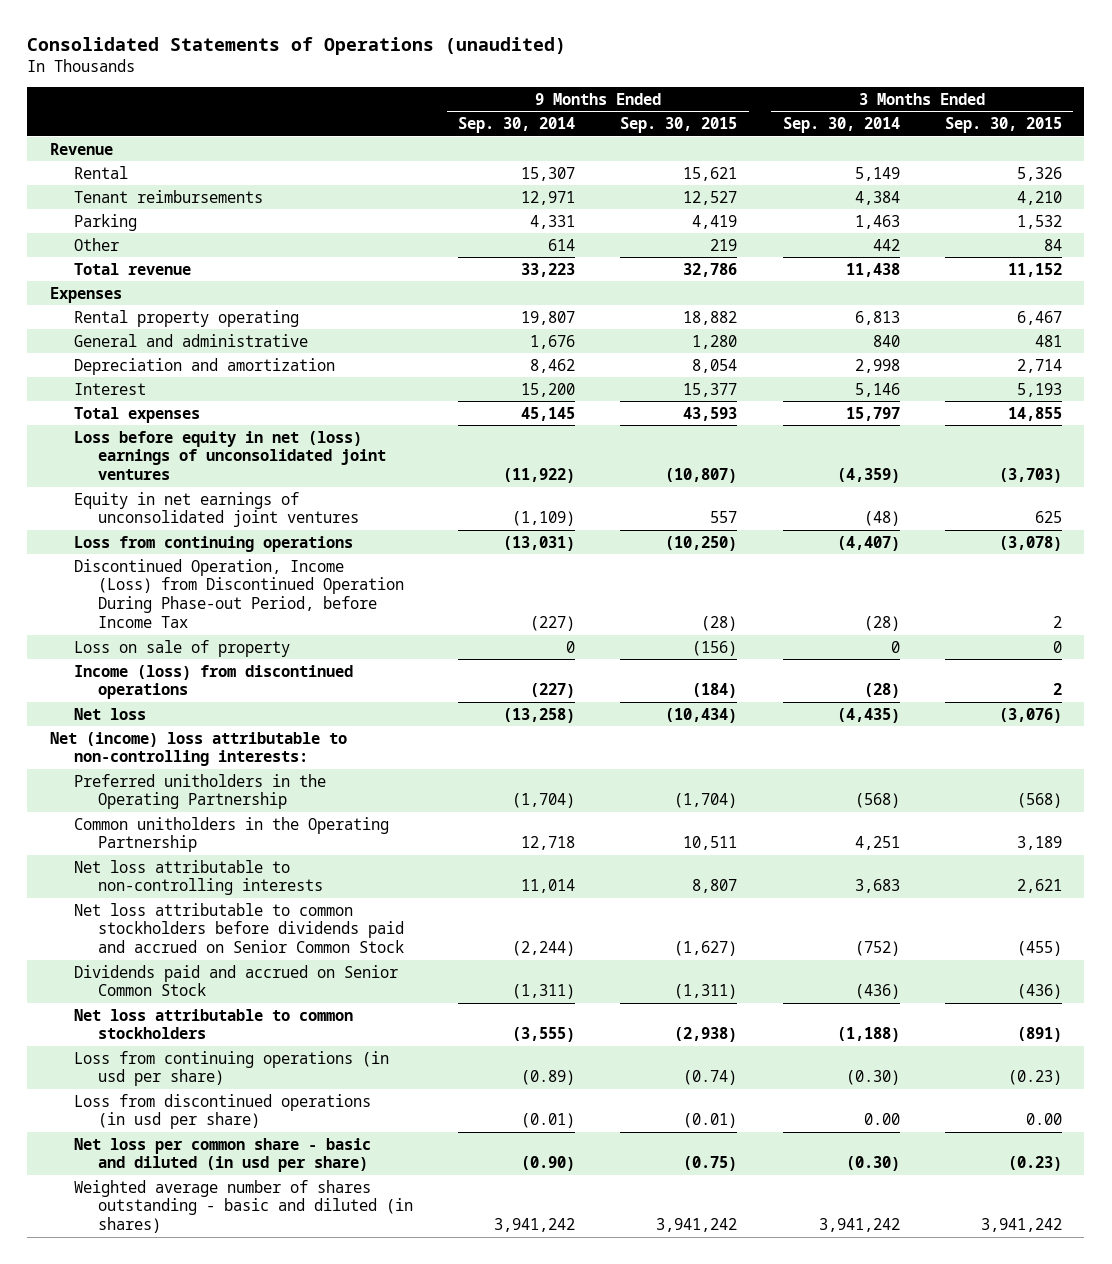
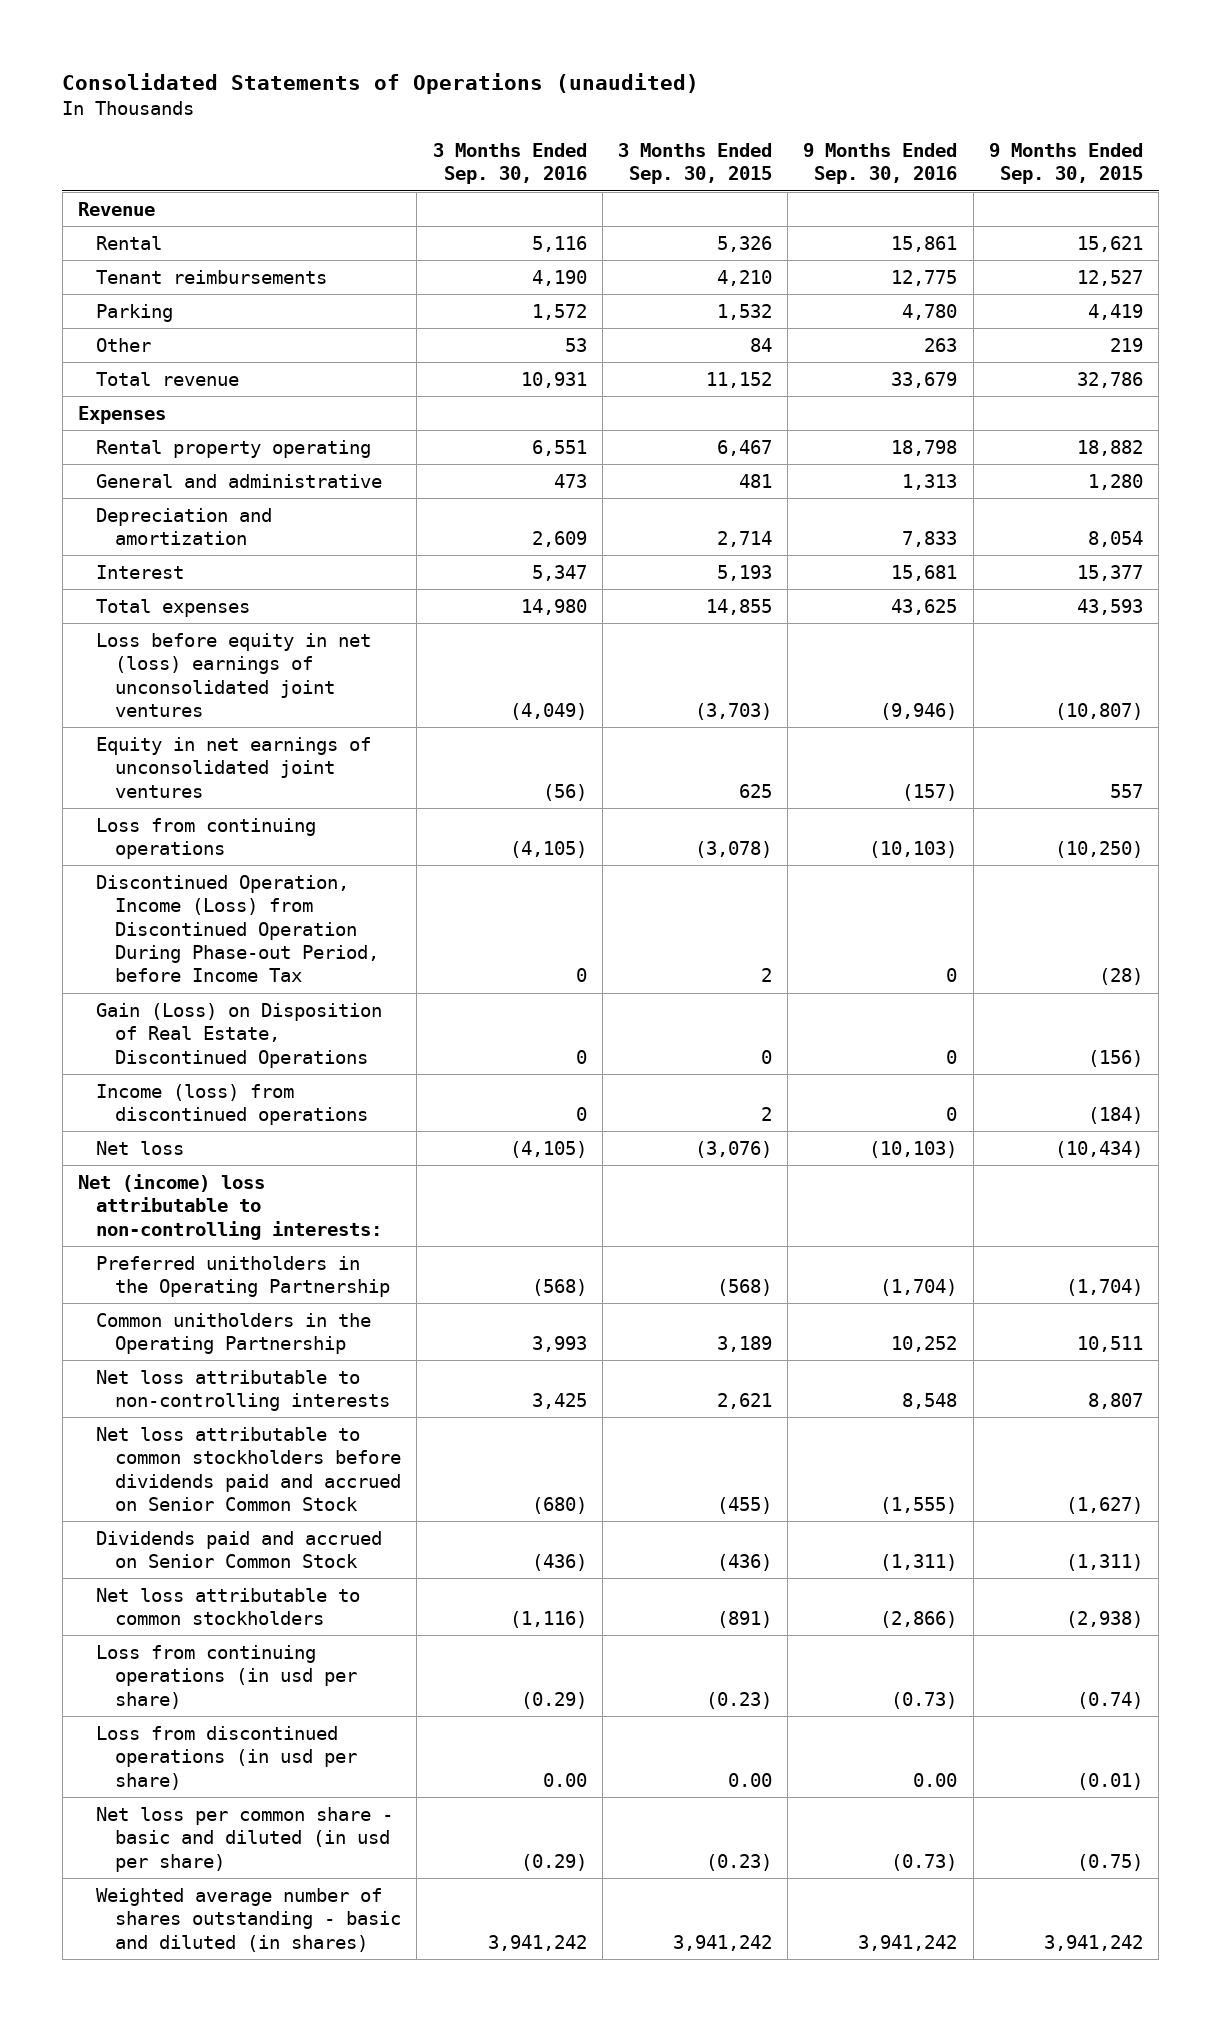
[458,117,576,134] Sep. 30, 2014 -> none
[782,117,900,134] Sep. 30, 2014 -> none
none -> [432,142,587,185] 3 Months Ended Sep. 30, 2016
none -> [803,142,958,185] 9 Months Ended Sep. 30, 2016
[73,639,290,657] Loss on sale of property -> [96,1002,383,1068] Gain (Loss) on Disposition of Real Estate, Discontinued Operations

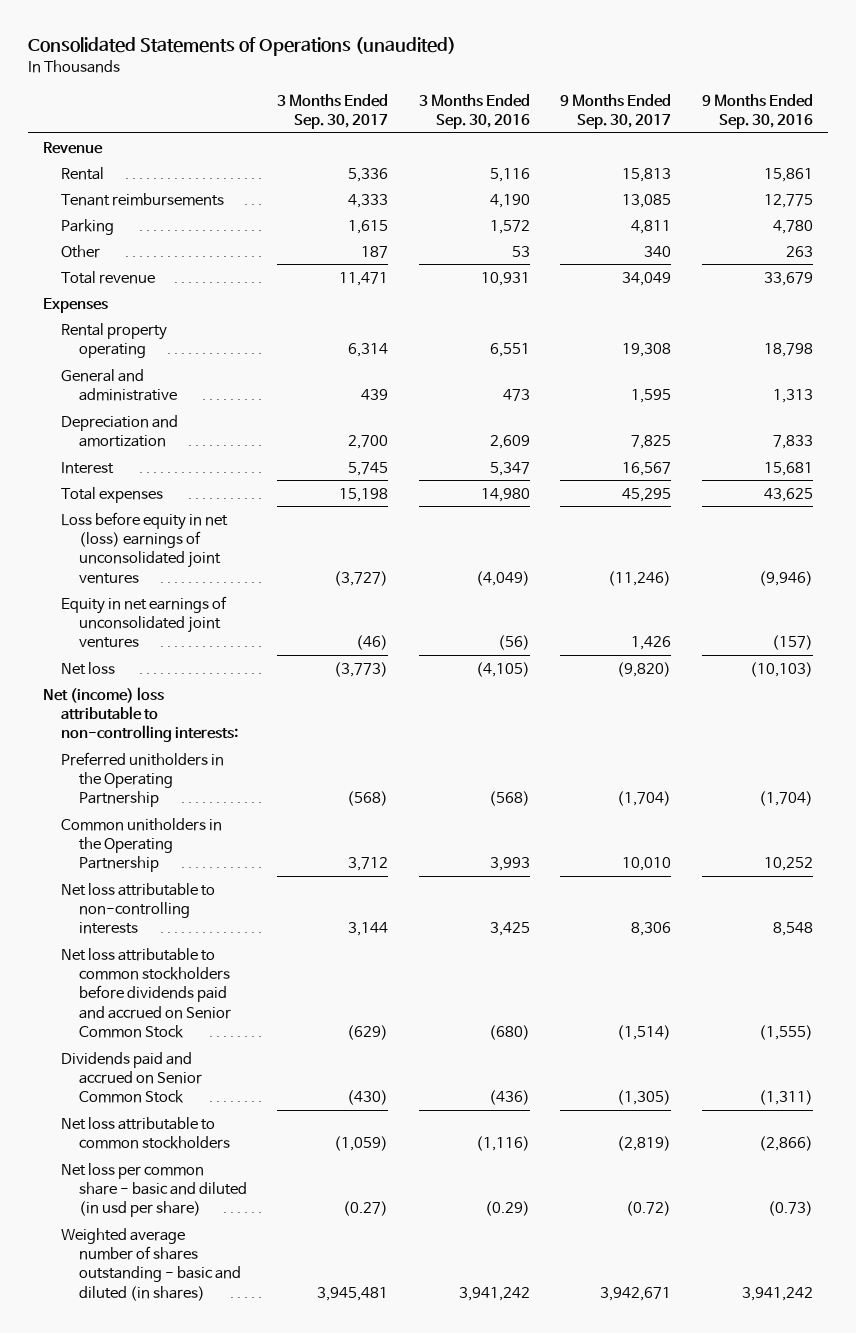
[618,142,773,185] 3 Months Ended Sep. 30, 2015 -> none
[988,142,1143,185] 9 Months Ended Sep. 30, 2015 -> none
none -> [277,93,389,129] 3 Months Ended Sep. 30, 2017
none -> [560,93,672,129] 9 Months Ended Sep. 30, 2017
[96,817,317,860] Loss from continuing operations -> none
[96,874,380,983] Discontinued Operation, Income (Loss) from Discontinued Operation During Phase-out Period, before Income Tax -> none
[96,1002,383,1068] Gain (Loss) on Disposition of Real Estate, Discontinued Operations -> none
[96,1083,369,1126] Income (loss) from discontinued operations -> none
[96,1644,358,1709] Loss from continuing operations (in usd per share) -> none
[96,1725,358,1790] Loss from discontinued operations (in usd per share) -> none

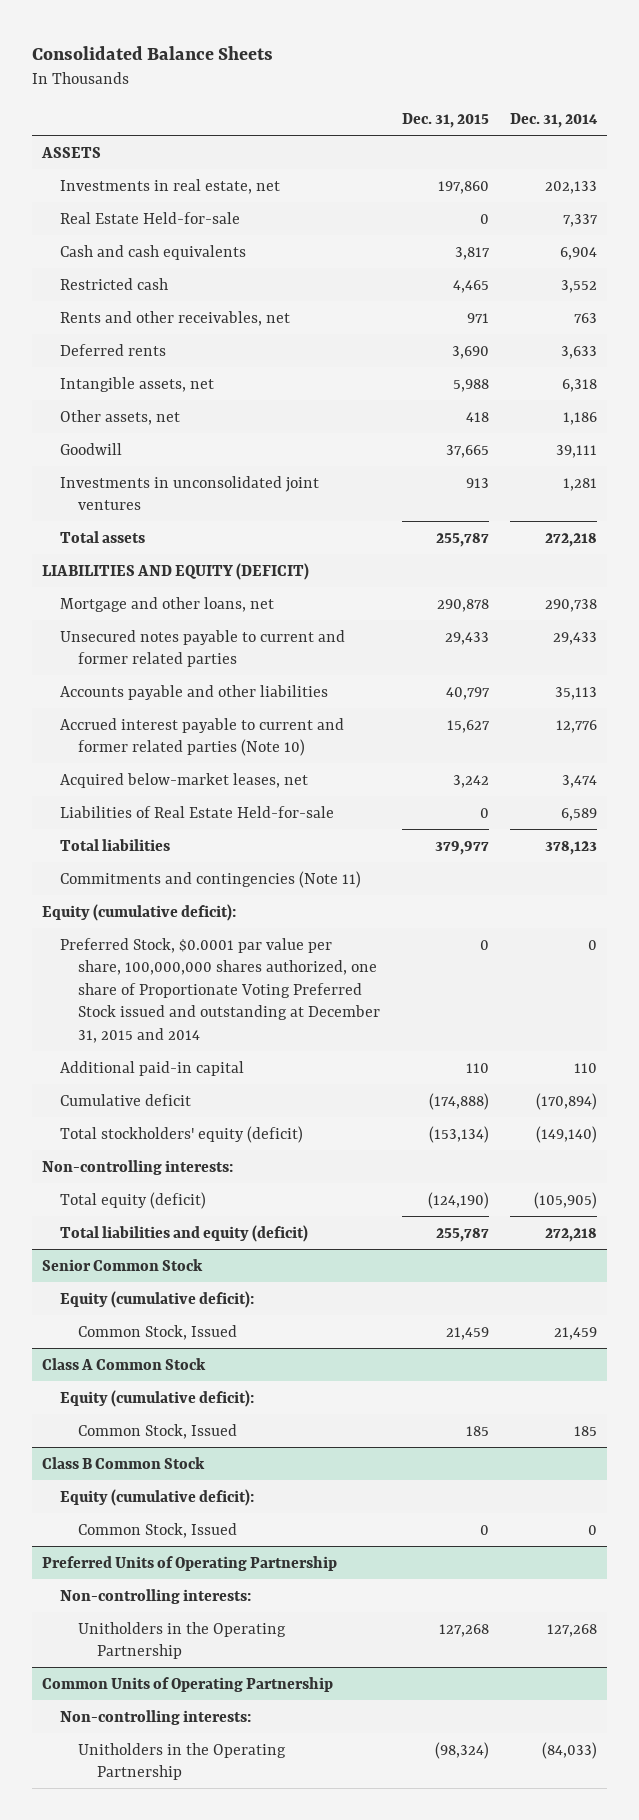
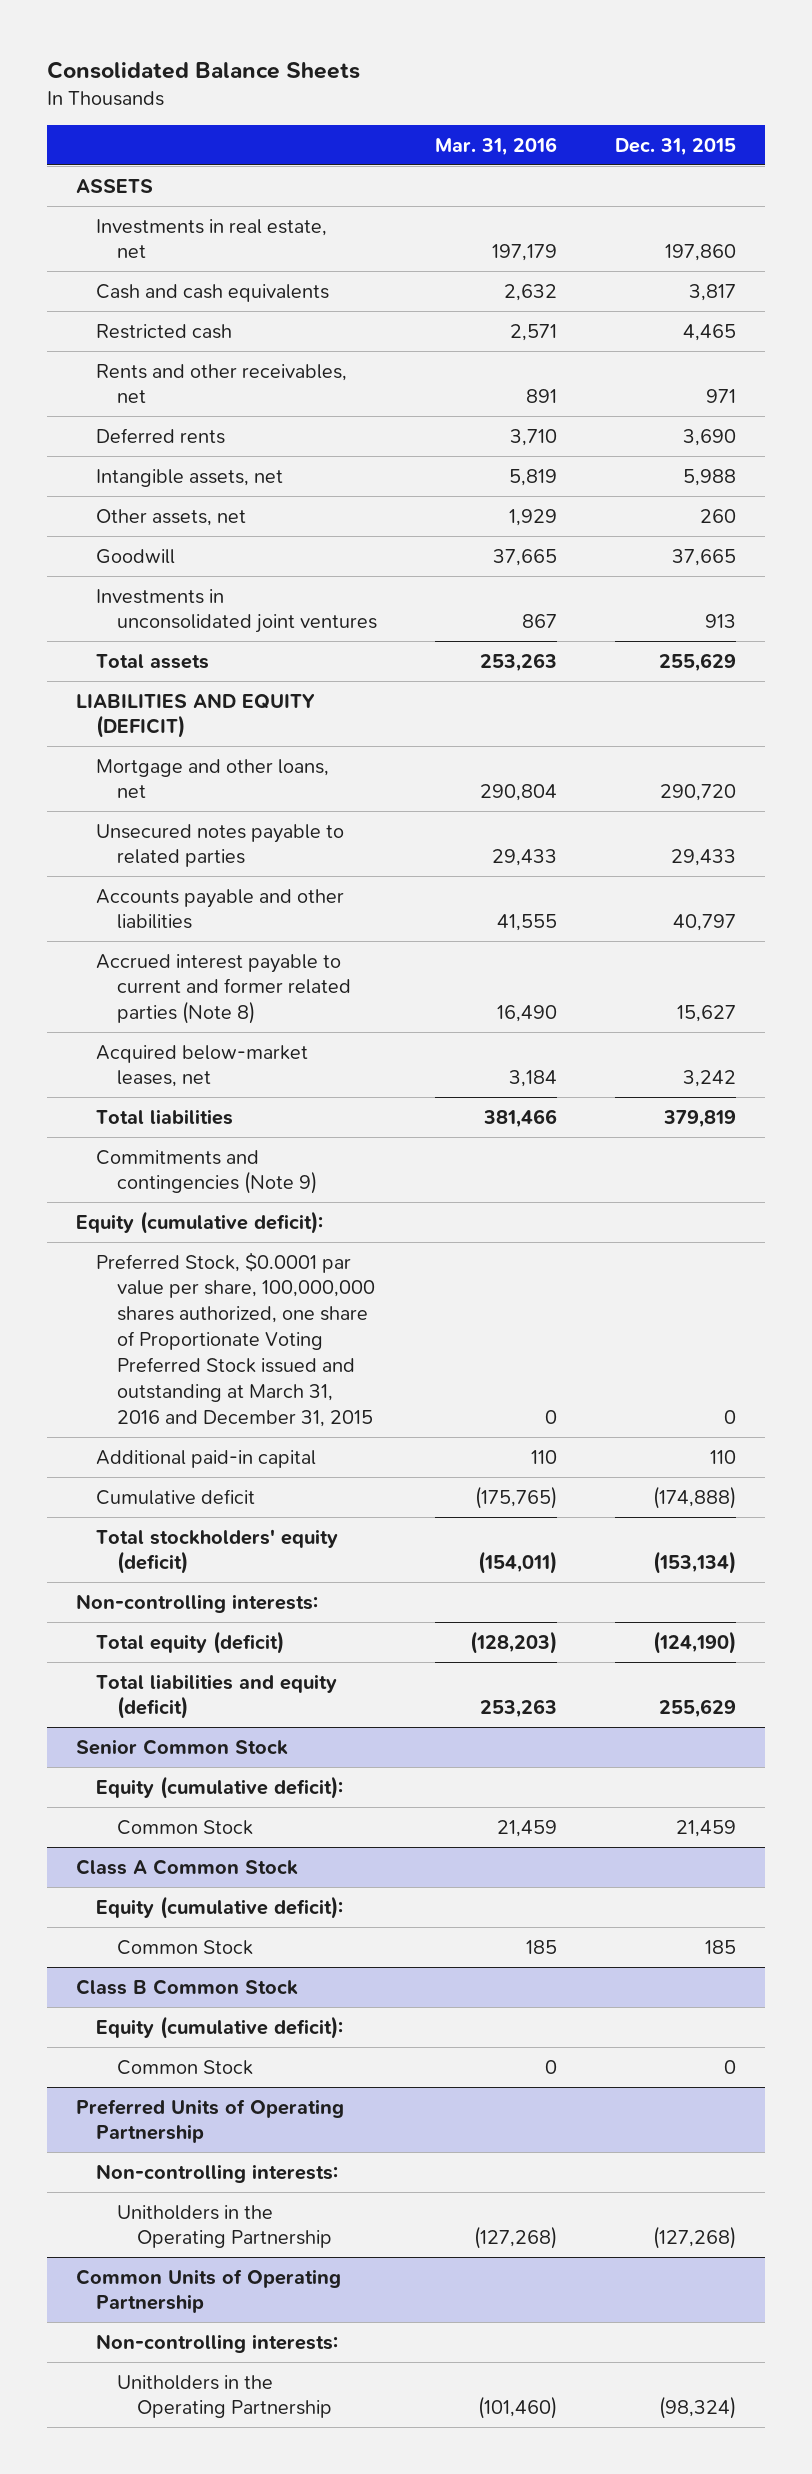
[509,112,598,128] Dec. 31, 2014 -> none
none -> [434,136,557,156] Mar. 31, 2016
[60,211,241,224] Real Estate Held-for-sale -> none
[465,411,489,422] 418 -> [699,508,736,523] 260
[435,532,489,547] 255,787 -> [658,652,736,672] 255,629
[436,598,489,612] 290,878 -> [659,784,736,802] 290,720
[60,629,346,668] Unsecured notes payable to current and former related parties -> [96,823,345,868] Unsecured notes payable to related parties
[60,717,345,757] Accrued interest payable to current and former related parties (Note 10) -> [96,953,351,1025] Accrued interest payable to current and former related parties (Note 8)
[60,805,335,818] Liabilities of Real Estate Held-for-sale -> none
[434,840,489,855] 379,977 -> [662,1109,736,1128] 379,819
[60,870,362,888] Commitments and contingencies (Note 11) -> [96,1149,317,1195] Commitments and contingencies (Note 9)
[60,937,381,1043] Preferred Stock, $0.0001 par value per share, 100,000,000 shares authorized, one share of Proportionate Voting Preferred Stock issued and outstanding at December 31, 2015 and 2014 -> [96,1251,375,1427] Preferred Stock, $0.0001 par value per share, 100,000,000 shares authorized, one share of Proportionate Voting Preferred Stock issued and outstanding at March 31, 2016 and December 31, 2015
[435,1227,489,1242] 255,787 -> [658,1699,736,1719] 255,629
[78,1324,238,1340] Common Stock, Issued -> [116,1819,253,1835] Common Stock
[78,1423,238,1439] Common Stock, Issued -> [116,1939,253,1955] Common Stock
[78,1522,238,1538] Common Stock, Issued -> [116,2059,253,2075] Common Stock
[438,1623,489,1637] 127,268 -> [652,2226,736,2250] (127,268)

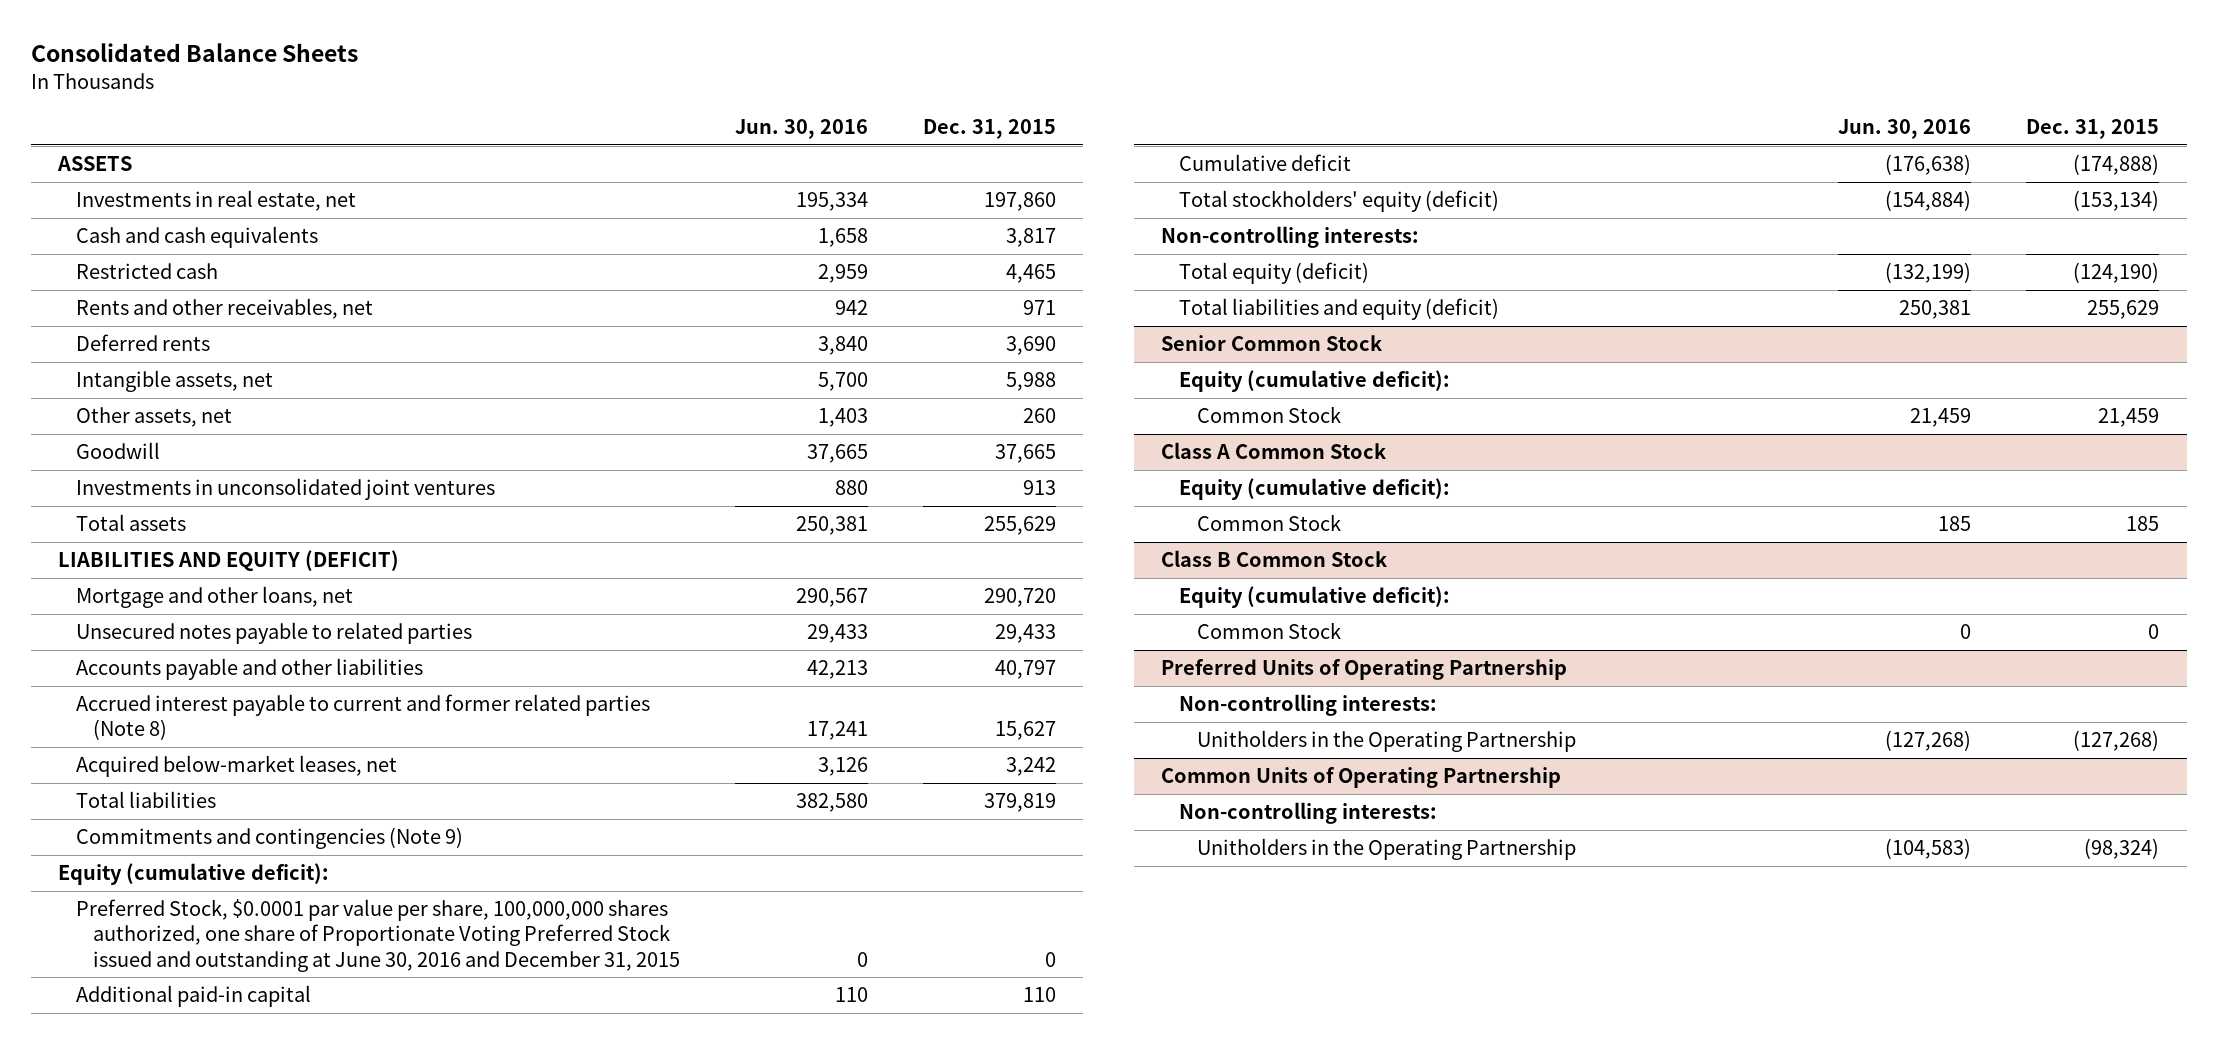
[434,136,557,156] Mar. 31, 2016 -> none
none -> [735,119,869,140] Jun. 30, 2016
[96,1251,375,1427] Preferred Stock, $0.0001 par value per share, 100,000,000 shares authorized, one share of Proportionate Voting Preferred Stock issued and outstanding at March 31, 2016 and December 31, 2015 -> [75,899,681,972] Preferred Stock, $0.0001 par value per share, 100,000,000 shares authorized, one share of Proportionate Voting Preferred Stock issued and outstanding at June 30, 2016 and December 31, 2015

